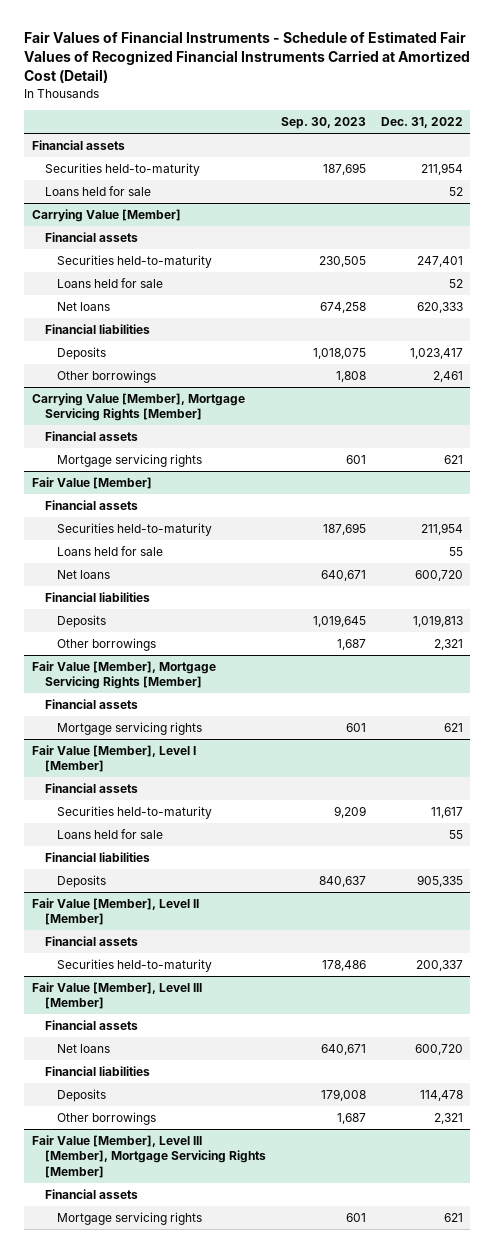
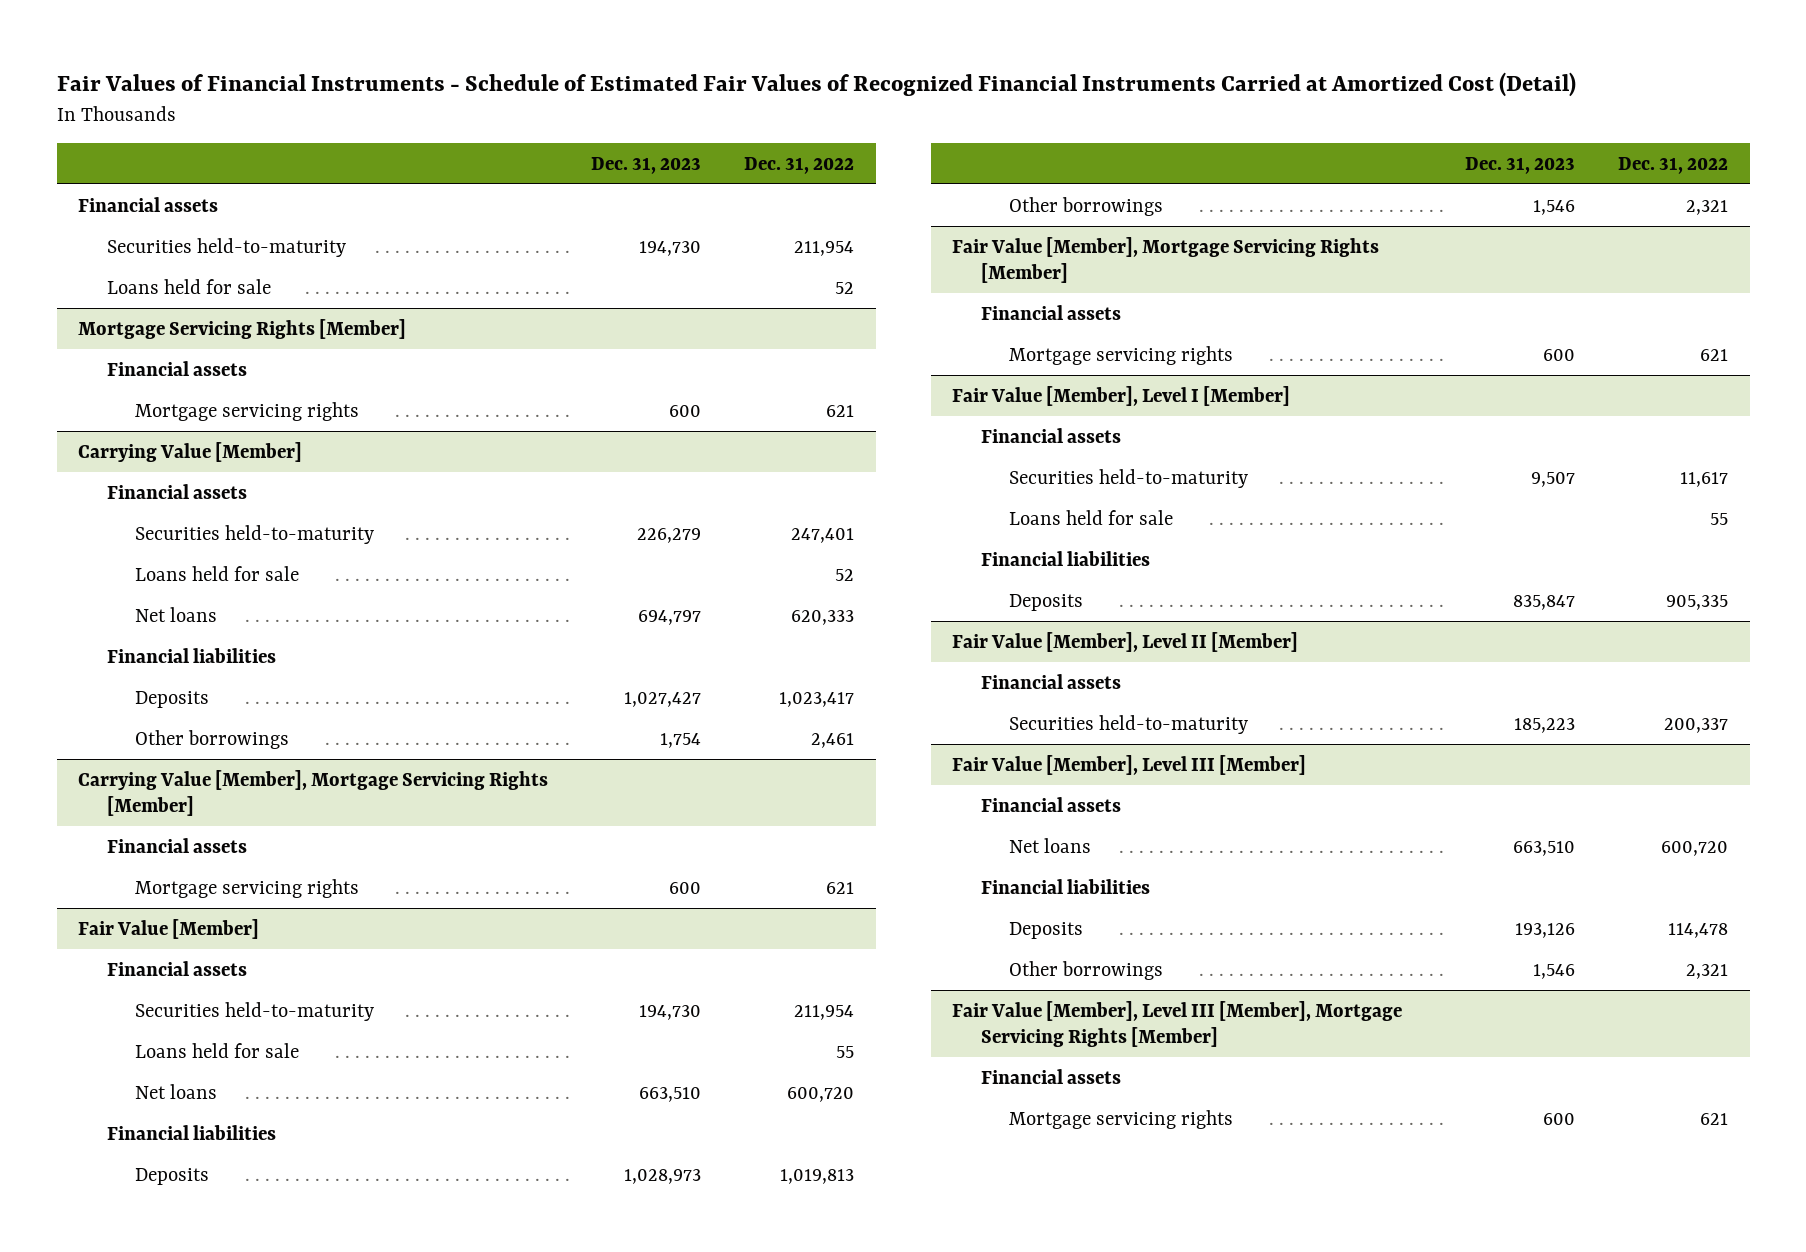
[280,116,366,129] Sep. 30, 2023 -> none
none -> [591,156,702,174] Dec. 31, 2023
none -> [78,318,407,339] Mortgage Servicing Rights [Member]
none -> [106,360,247,376] Financial assets
none -> [135,401,360,421] Mortgage servicing rights

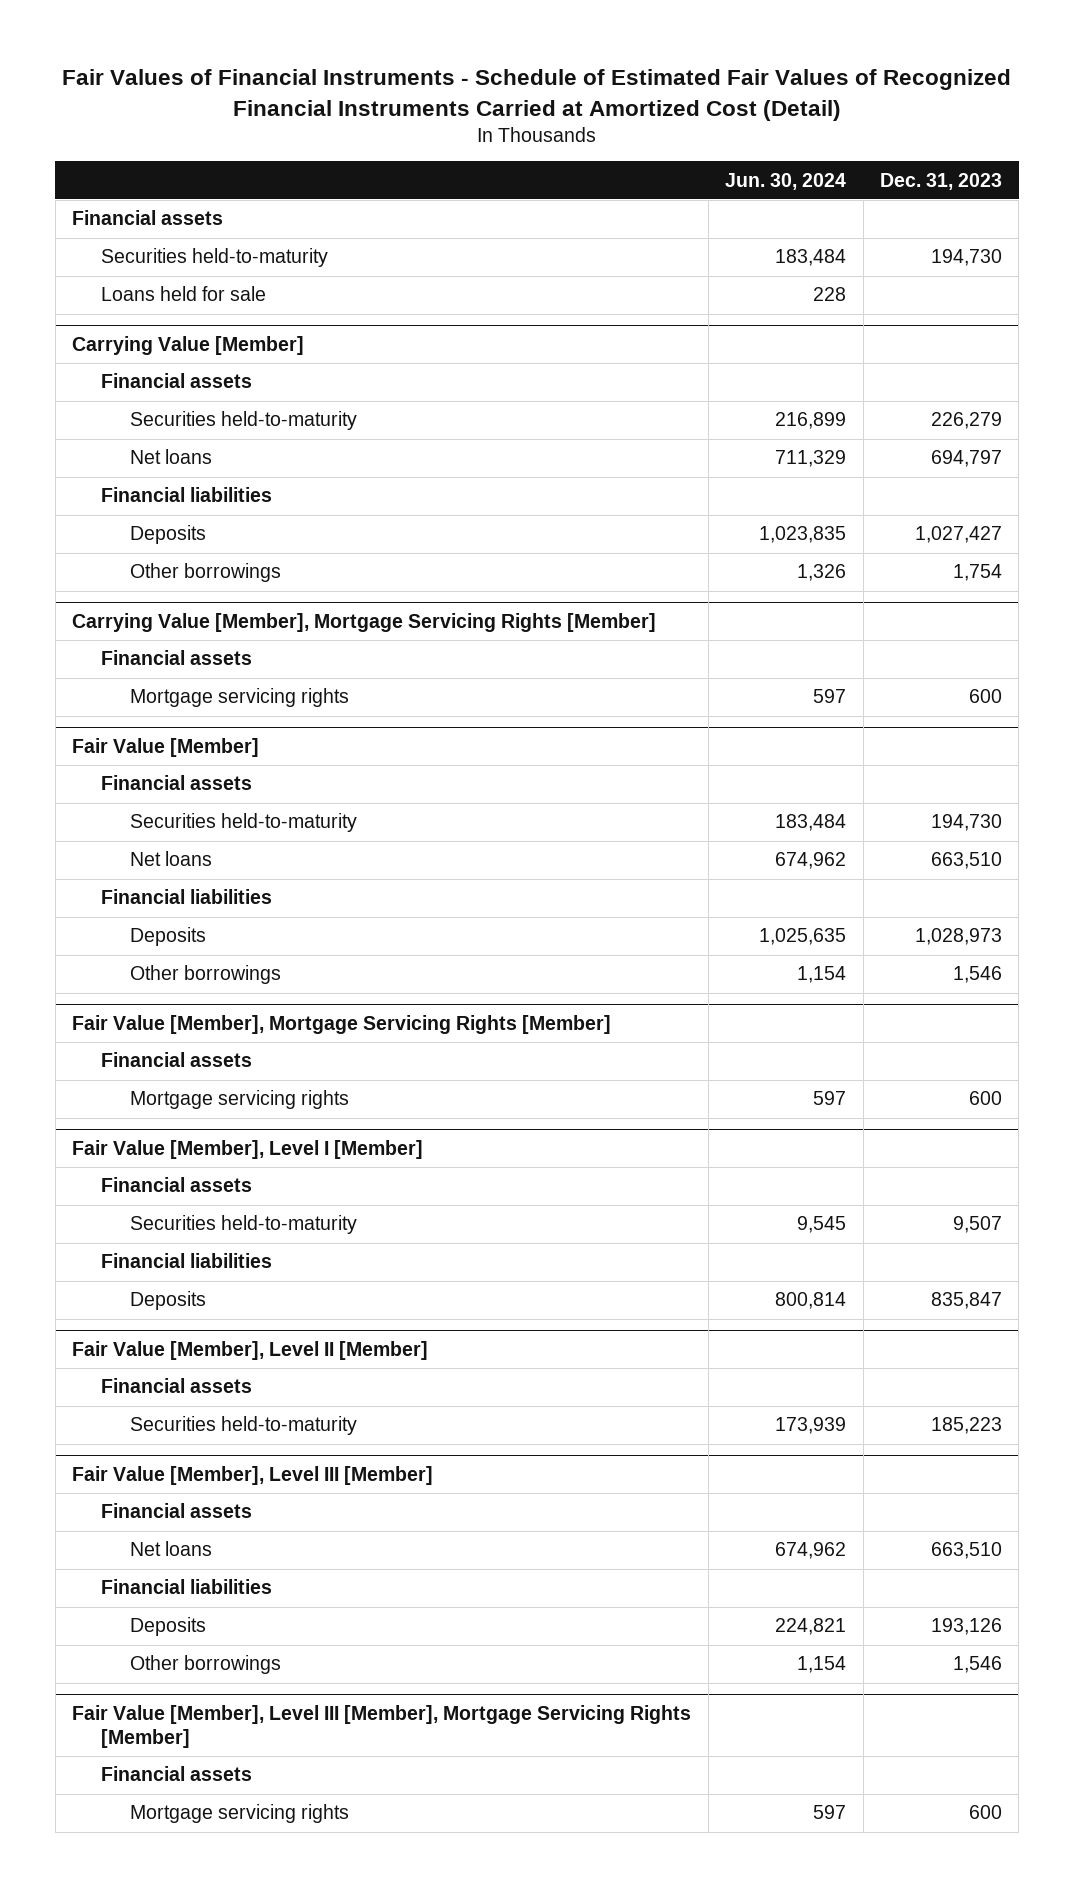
[744,156,855,174] Dec. 31, 2022 -> none
none -> [725,172,847,190] Jun. 30, 2024
[78,318,407,339] Mortgage Servicing Rights [Member] -> none
[106,360,247,376] Financial assets -> none
[135,401,360,421] Mortgage servicing rights -> none
[135,565,300,581] Loans held for sale -> none
[135,1042,300,1058] Loans held for sale -> none
[1009,509,1174,525] Loans held for sale -> none

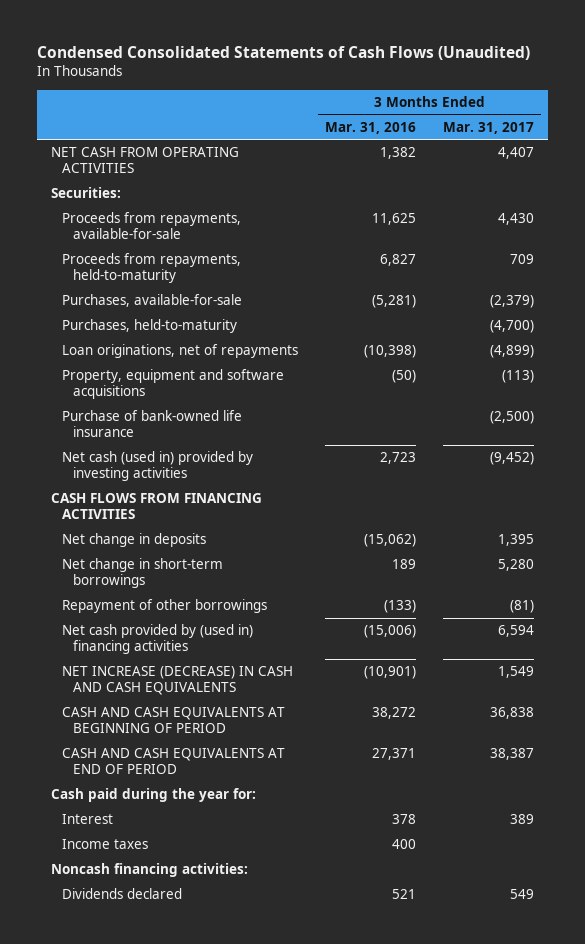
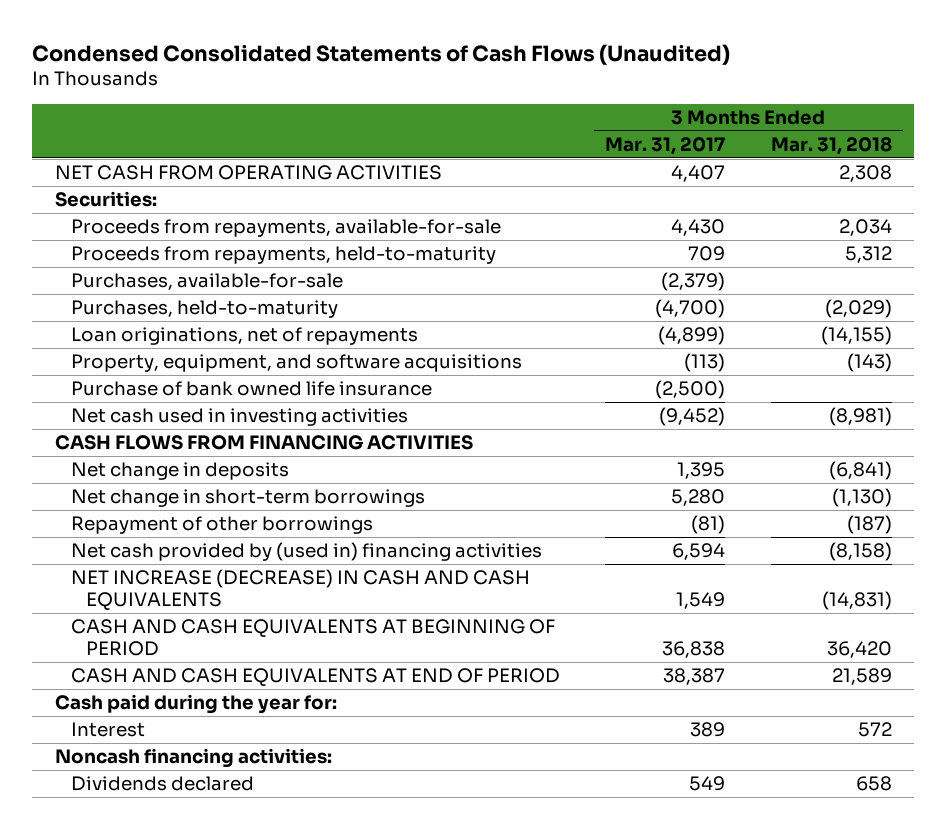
[324,121,416,134] Mar. 31, 2016 -> none
none -> [770,136,892,155] Mar. 31, 2018
[61,369,284,400] Property, equipment and software acquisitions -> [70,354,522,373] Property, equipment, and software acquisitions
[61,410,242,438] Purchase of bank-owned life insurance -> [70,381,432,397] Purchase of bank owned life insurance
[61,451,253,482] Net cash (used in) provided by investing activities -> [70,408,408,427] Net cash used in investing activities
[61,839,148,850] Income taxes -> none

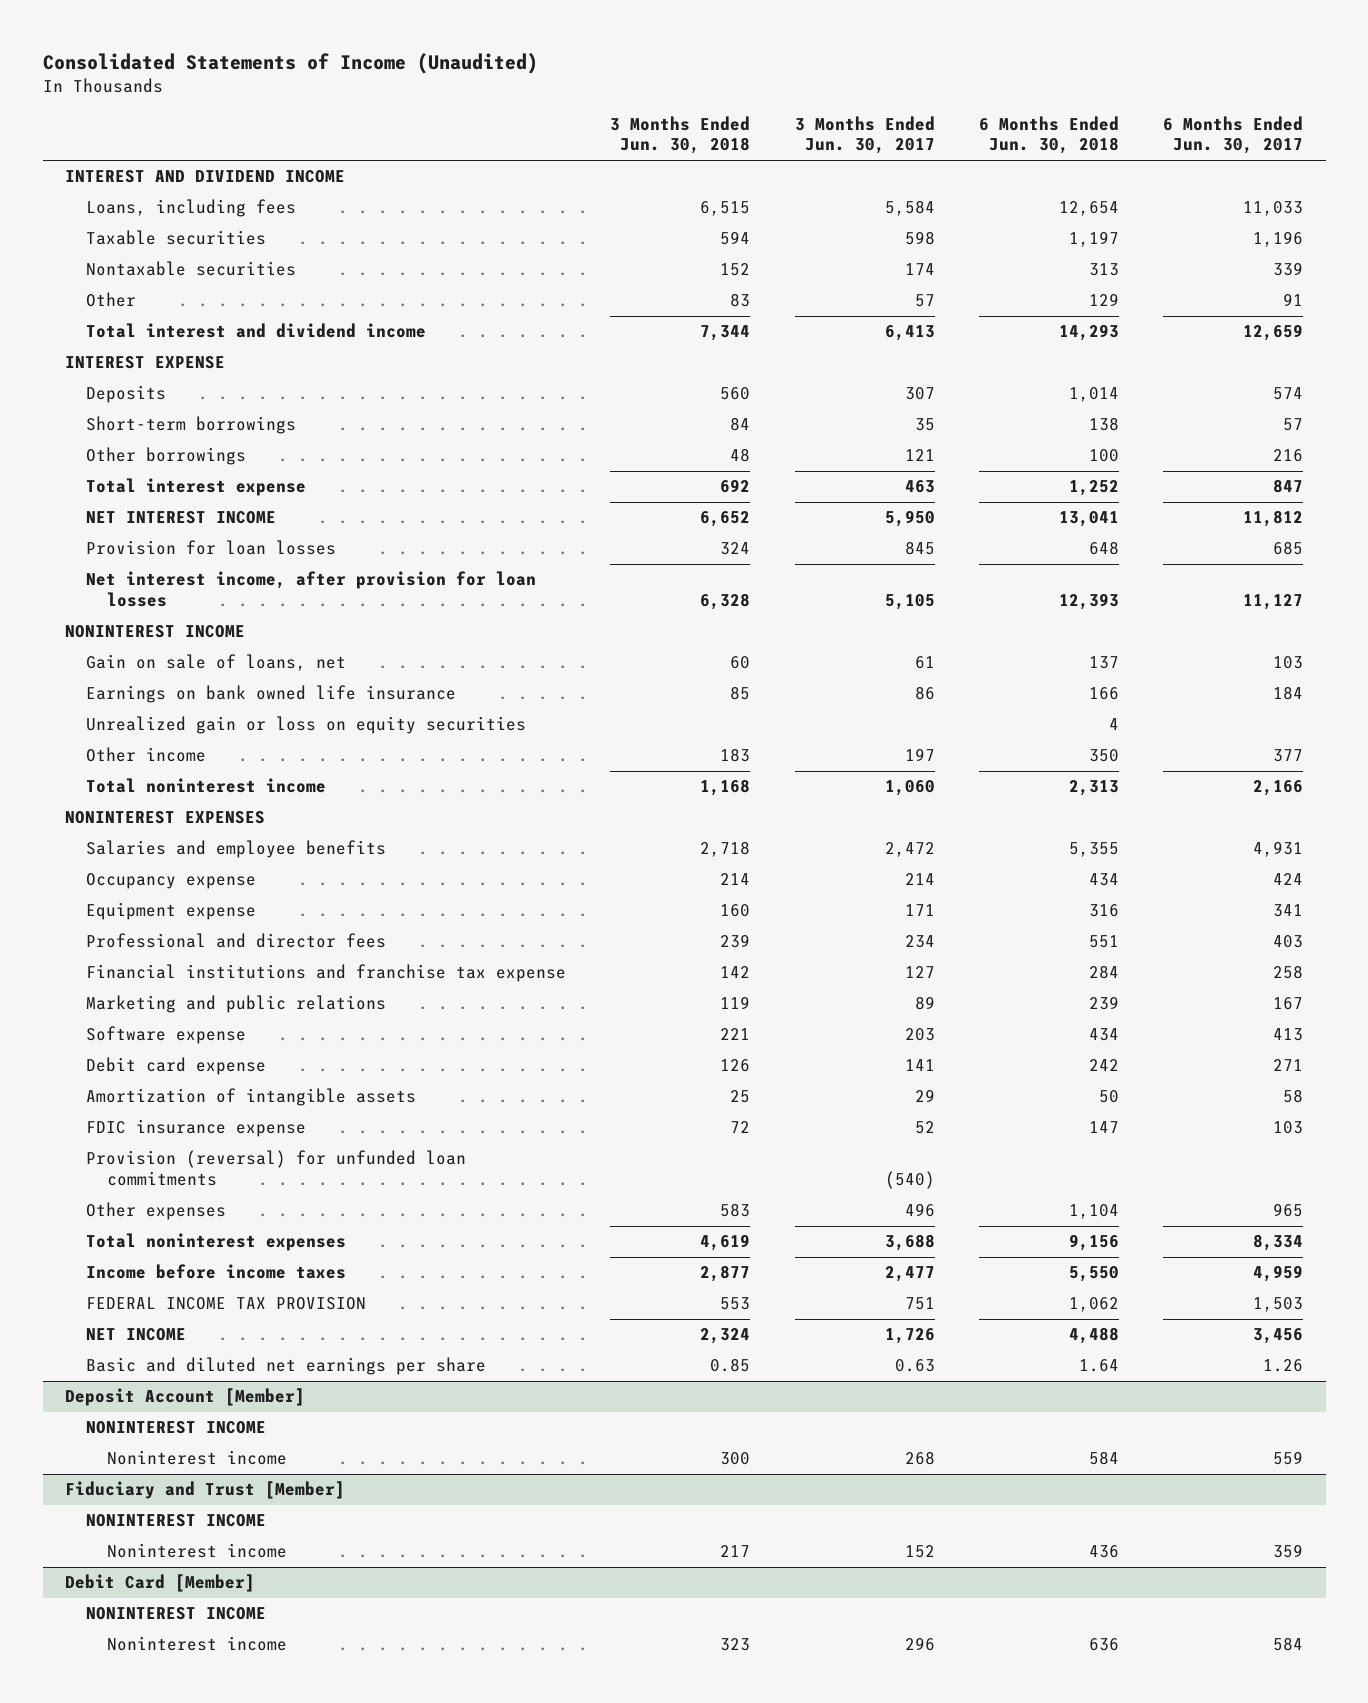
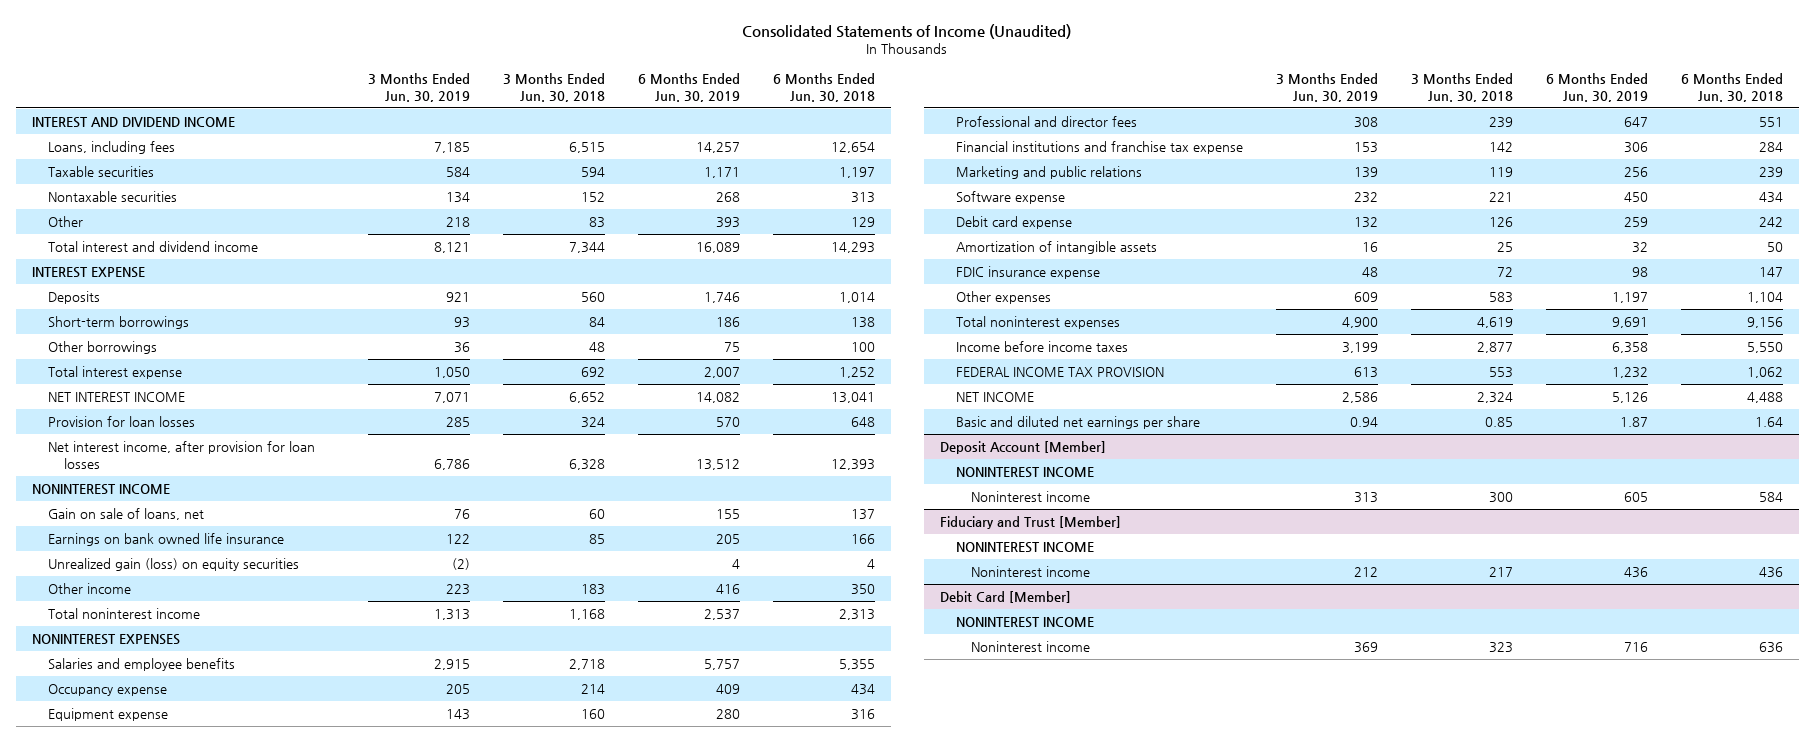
[794,115,935,155] 3 Months Ended Jun. 30, 2017 -> none
[1163,115,1304,155] 6 Months Ended Jun. 30, 2017 -> none
none -> [367,73,470,102] 3 Months Ended Jun. 30, 2019
none -> [637,73,740,102] 6 Months Ended Jun. 30, 2019
[85,716,526,735] Unrealized gain or loss on equity securities -> [47,557,299,571] Unrealized gain (loss) on equity securities
[85,1150,466,1187] Provision (reversal) for unfunded loan commitments -> none

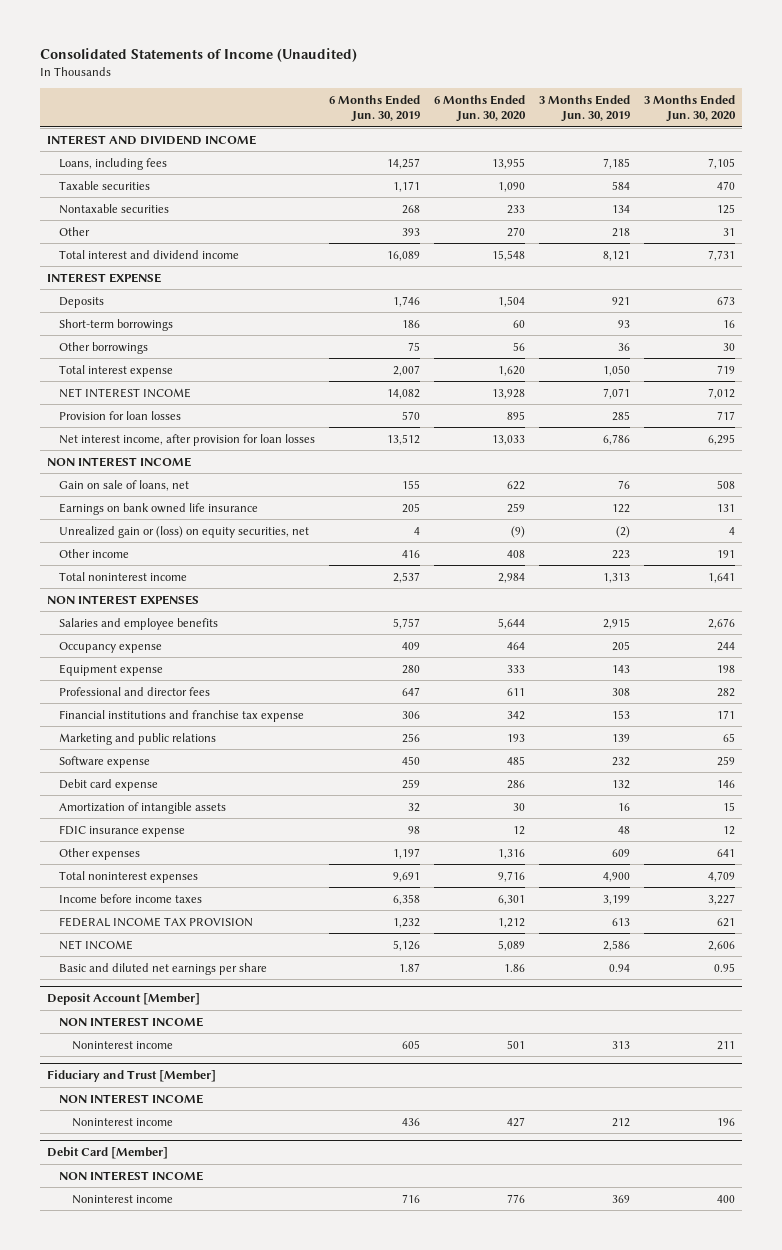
[502,73,605,102] 3 Months Ended Jun. 30, 2018 -> none
[772,73,875,102] 6 Months Ended Jun. 30, 2018 -> none
none -> [434,95,527,123] 6 Months Ended Jun. 30, 2020
none -> [644,95,737,123] 3 Months Ended Jun. 30, 2020
[32,483,171,495] NONINTEREST INCOME -> [46,456,191,467] NON INTEREST INCOME
[47,557,299,571] Unrealized gain (loss) on equity securities -> [59,525,310,538] Unrealized gain or (loss) on equity securities, net
[32,633,181,645] NONINTEREST EXPENSES -> [46,594,199,605] NON INTEREST EXPENSES
[955,466,1094,478] NONINTEREST INCOME -> [59,1016,204,1027] NON INTEREST INCOME
[955,541,1094,553] NONINTEREST INCOME -> [59,1093,204,1104] NON INTEREST INCOME
[955,616,1094,628] NONINTEREST INCOME -> [59,1170,204,1181] NON INTEREST INCOME

